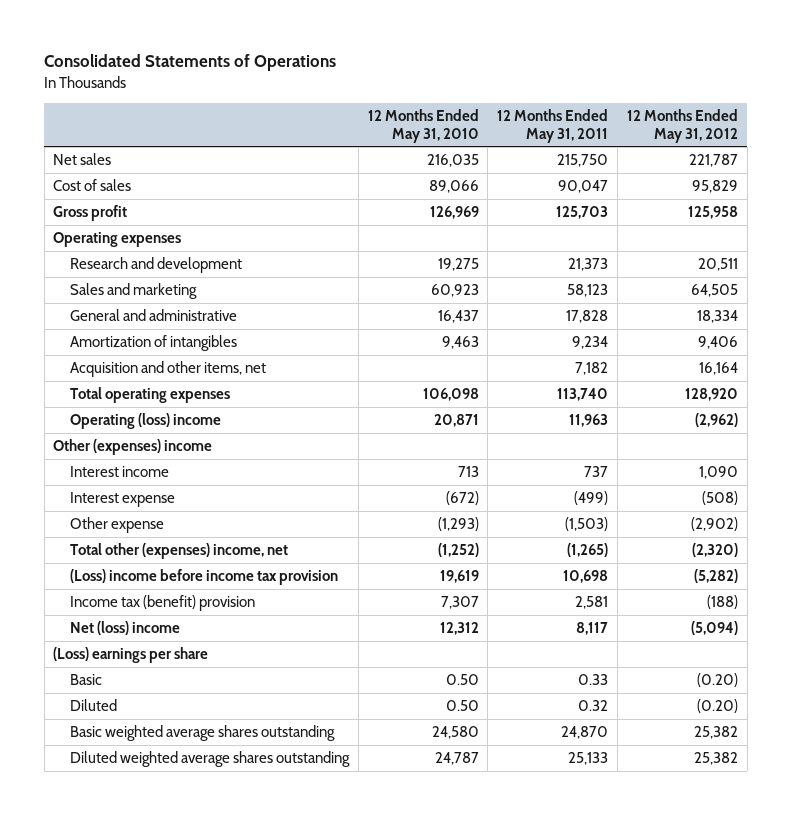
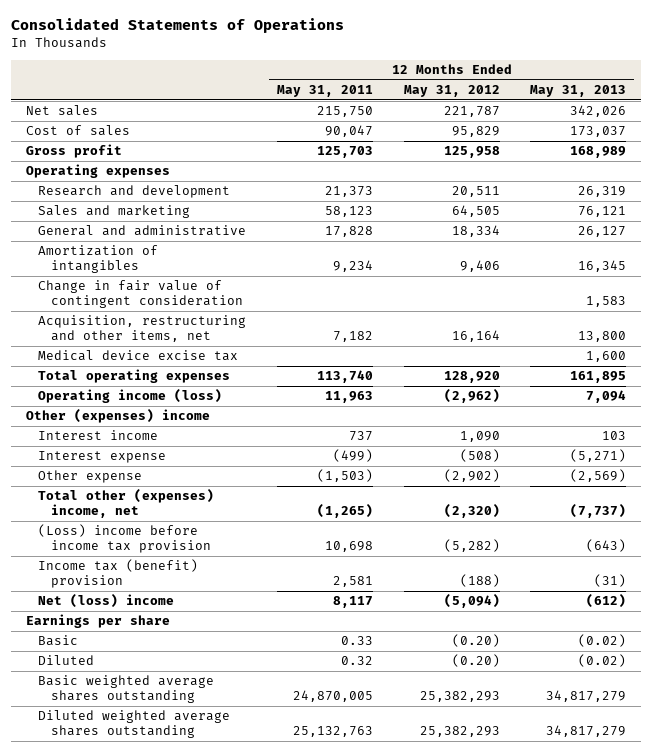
[367,108,479,143] 12 Months Ended May 31, 2010 -> none
none -> [530,85,627,98] May 31, 2013
none -> [38,280,243,309] Change in fair value of contingent consideration
[70,361,267,378] Acquisition and other items, net -> [38,315,247,343] Acquisition, restructuring and other items, net
none -> [38,350,239,362] Medical device excise tax
[70,413,222,430] Operating (loss) income -> [38,389,223,404] Operating income (loss)
[53,647,209,664] (Loss) earnings per share -> [25,614,170,629] Earnings per share
[561,726,609,740] 24,870 -> [292,690,373,703] 24,870,005
[693,726,738,740] 25,382 -> [419,691,500,703] 25,382,293
[568,752,609,766] 25,133 -> [292,726,373,738] 25,132,763
[693,752,738,766] 25,382 -> [419,726,500,738] 25,382,293

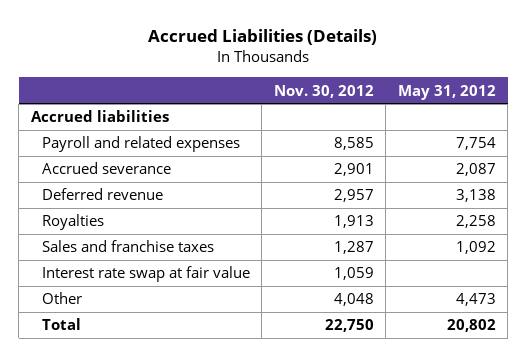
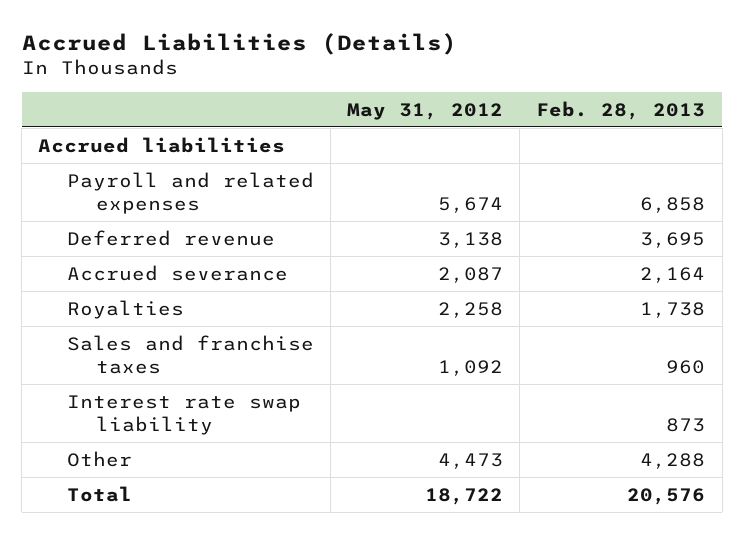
[273,84,374,98] Nov. 30, 2012 -> none
none -> [536,100,706,120] Feb. 28, 2013
[455,137,496,151] 7,754 -> [438,196,504,213] 5,674
[41,162,171,175] Accrued severance -> [67,264,289,281] Accrued severance
[41,266,250,283] Interest rate swap at fair value -> [67,394,302,435] Interest rate swap liability
[446,319,496,333] 20,802 -> [425,487,504,505] 18,722

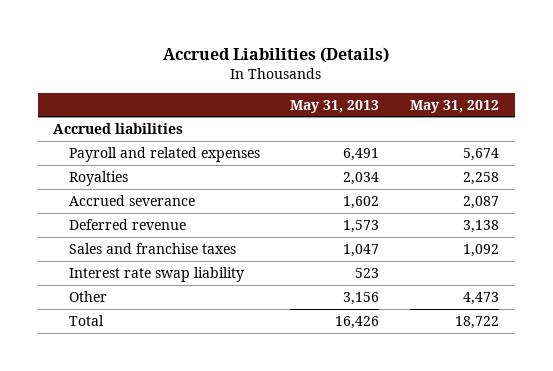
[536,100,706,120] Feb. 28, 2013 -> none
none -> [290,99,380,113] May 31, 2013
[67,264,289,281] Accrued severance -> [68,194,195,206] Accrued severance
[67,229,276,246] Deferred revenue -> [68,218,186,230] Deferred revenue

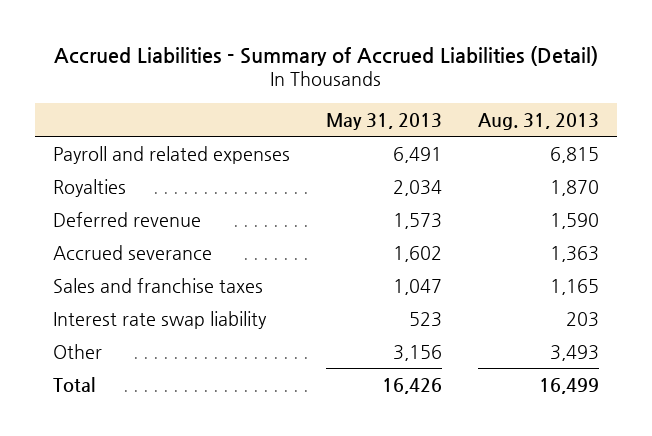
[163,46,390,63] Accrued Liabilities (Details) -> [53,45,598,66] Accrued Liabilities - Summary of Accrued Liabilities (Detail)
[410,99,500,113] May 31, 2012 -> none
none -> [477,112,599,130] Aug. 31, 2013
[53,122,184,134] Accrued liabilities -> none
[68,194,195,206] Accrued severance -> [52,244,212,260] Accrued severance

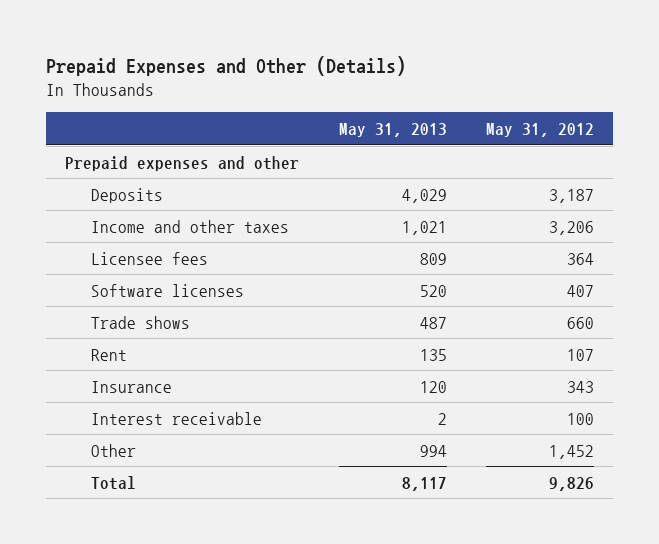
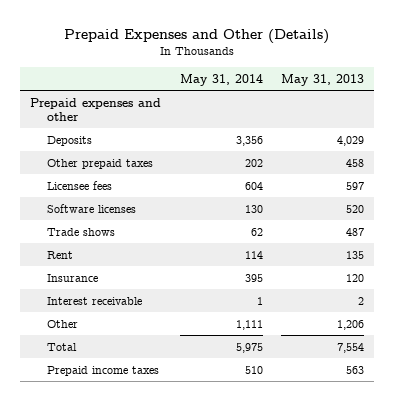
[485,122,594,137] May 31, 2012 -> none
none -> [179,73,263,86] May 31, 2014
[90,219,289,233] Income and other taxes -> none
none -> [46,158,153,169] Other prepaid taxes
[419,252,447,265] 809 -> [346,181,365,190] 597
[419,444,447,457] 994 -> [337,319,365,330] 1,206
[401,476,447,491] 8,117 -> [337,342,365,353] 7,554
none -> [46,365,159,376] Prepaid income taxes

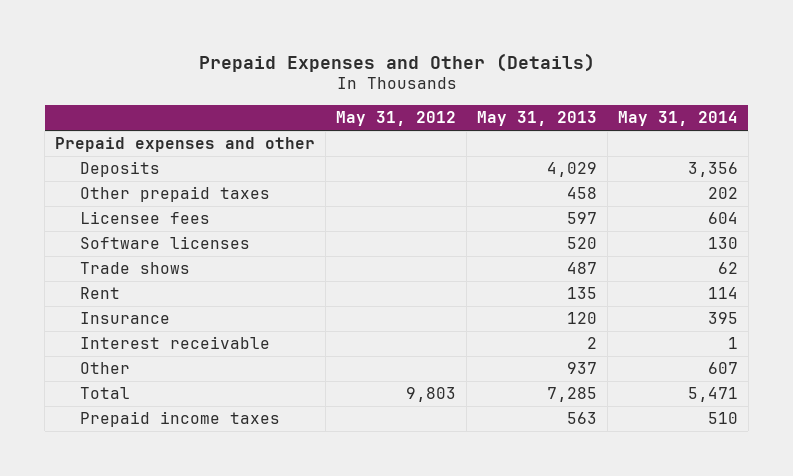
none -> [336,111,457,127] May 31, 2012
[235,319,263,330] 1,111 -> [708,362,739,375] 607
[337,319,365,330] 1,206 -> [567,362,598,375] 937
[235,342,263,353] 5,975 -> [688,387,739,403] 5,471
[337,342,365,353] 7,554 -> [547,387,598,403] 7,285

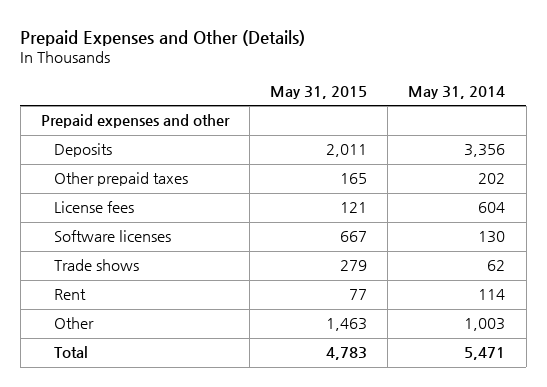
[336,111,457,127] May 31, 2012 -> none
[477,111,598,127] May 31, 2013 -> none
none -> [270,85,368,99] May 31, 2015
[79,211,210,225] Licensee fees -> [54,201,135,214] License fees
[79,312,170,325] Insurance -> none
[79,336,270,350] Interest receivable -> none
[708,362,739,375] 607 -> [464,318,506,332] 1,003
[79,411,280,428] Prepaid income taxes -> none

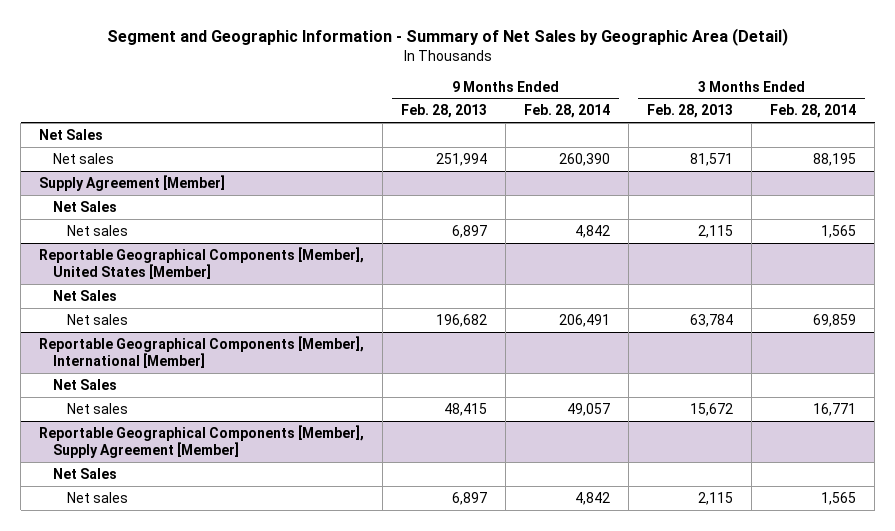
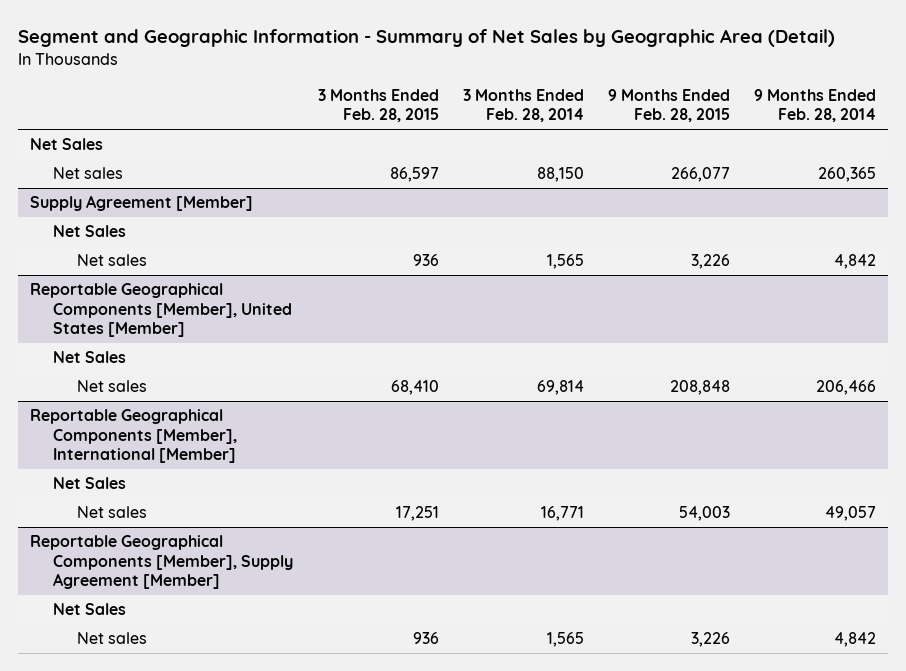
[401,104,488,119] Feb. 28, 2013 -> none
[647,104,734,119] Feb. 28, 2013 -> none
none -> [317,88,439,123] 3 Months Ended Feb. 28, 2015
none -> [607,88,730,123] 9 Months Ended Feb. 28, 2015
[559,152,611,166] 260,390 -> [817,167,876,183] 260,365
[813,152,857,166] 88,195 -> [536,167,584,183] 88,150
[559,313,611,327] 206,491 -> [815,380,876,396] 206,466
[813,313,857,327] 69,859 -> [536,380,584,396] 69,814

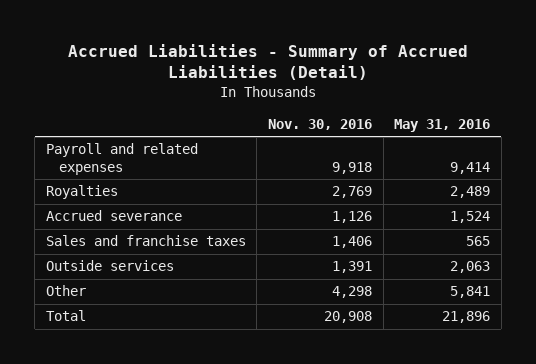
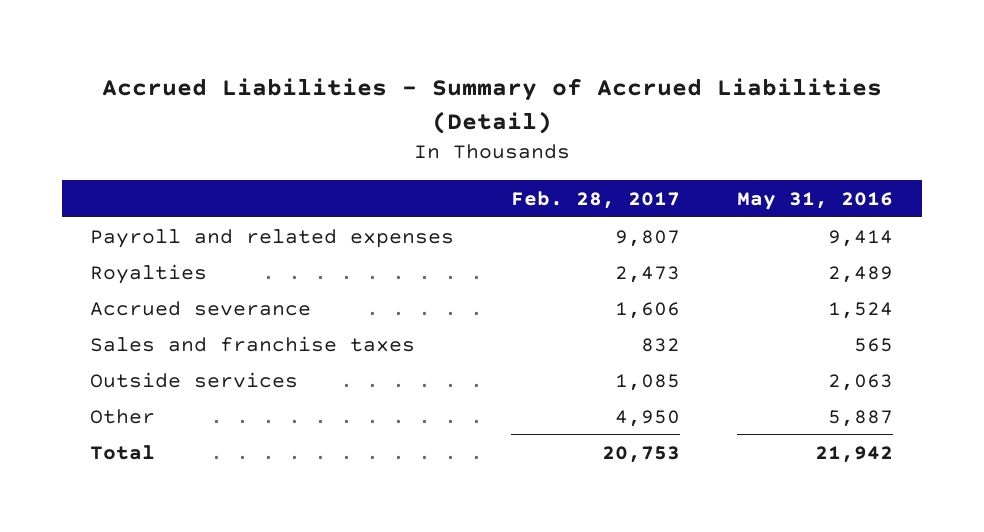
[268,118,373,130] Nov. 30, 2016 -> none
none -> [511,190,681,209] Feb. 28, 2017
[450,286,491,299] 5,841 -> [828,409,894,427] 5,887
[442,311,491,324] 21,896 -> [815,445,894,463] 21,942

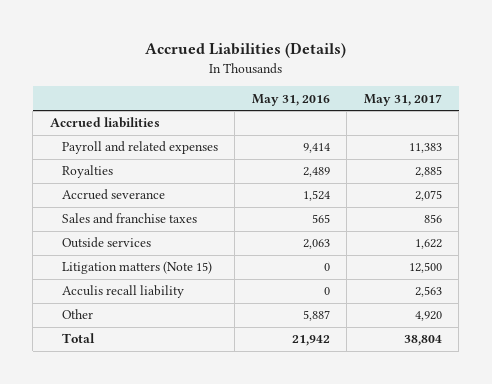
[101,78,882,135] Accrued Liabilities - Summary of Accrued Liabilities (Detail) -> [144,42,346,59] Accrued Liabilities (Details)
[511,190,681,209] Feb. 28, 2017 -> none
none -> [363,93,442,106] May 31, 2017
none -> [49,117,160,129] Accrued liabilities
none -> [62,261,213,275] Litigation matters (Note 15)
none -> [62,285,185,299] Acculis recall liability

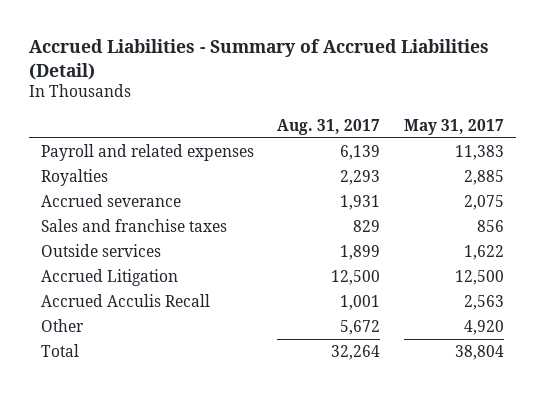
[144,42,346,59] Accrued Liabilities (Details) -> [28,38,489,80] Accrued Liabilities - Summary of Accrued Liabilities (Detail)
[251,93,330,106] May 31, 2016 -> none
none -> [277,118,381,135] Aug. 31, 2017
[49,117,160,129] Accrued liabilities -> none
[62,261,213,275] Litigation matters (Note 15) -> [40,269,178,287] Accrued Litigation
[62,285,185,299] Acculis recall liability -> [40,294,210,308] Accrued Acculis Recall

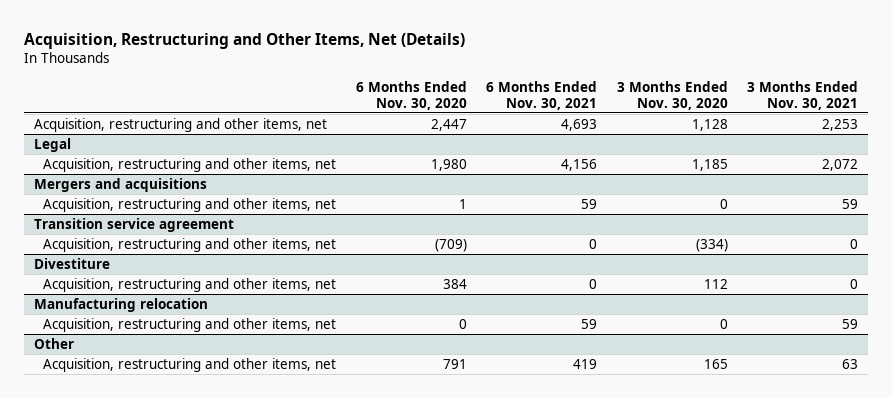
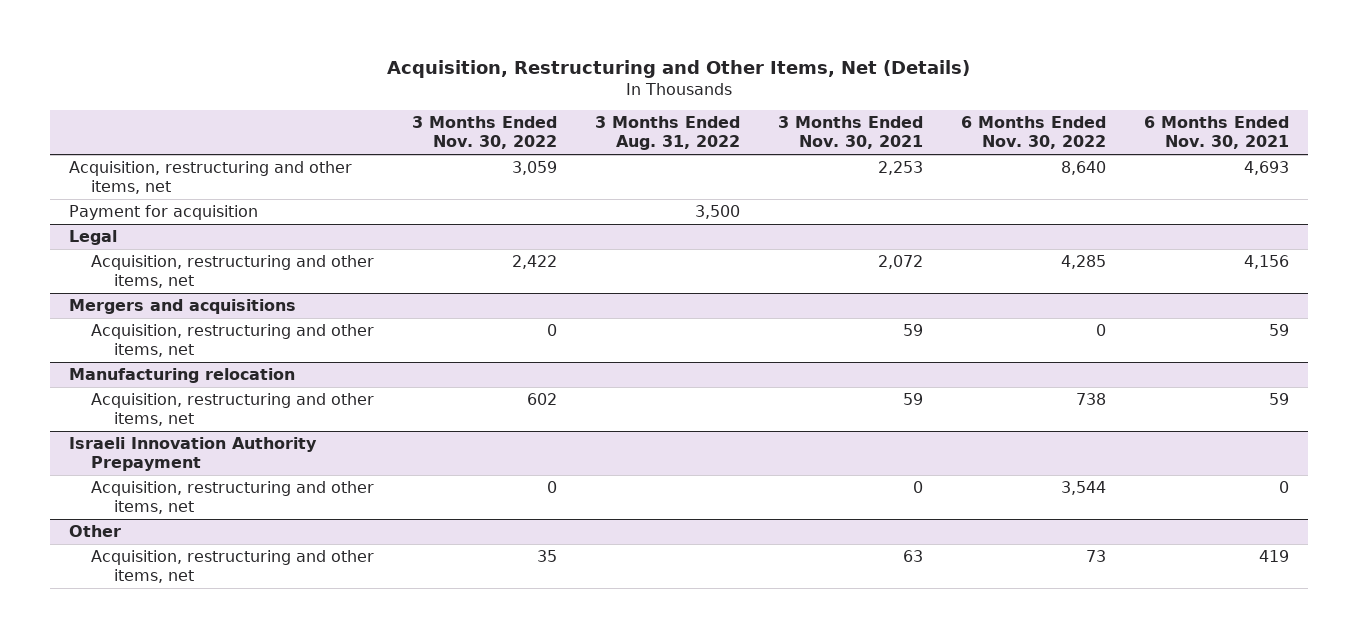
[355,80,467,110] 6 Months Ended Nov. 30, 2020 -> none
[616,80,728,110] 3 Months Ended Nov. 30, 2020 -> none
none -> [412,116,558,150] 3 Months Ended Nov. 30, 2022
none -> [595,116,741,151] 3 Months Ended Aug. 31, 2022
none -> [961,116,1107,150] 6 Months Ended Nov. 30, 2022
none -> [69,205,259,221] Payment for acquisition
[33,217,234,232] Transition service agreement -> none
[43,237,337,252] Acquisition, restructuring and other items, net -> none
[33,257,110,269] Divestiture -> none
[43,277,337,292] Acquisition, restructuring and other items, net -> none
none -> [69,437,318,472] Israeli Innovation Authority Prepayment
none -> [91,481,375,515] Acquisition, restructuring and other items, net

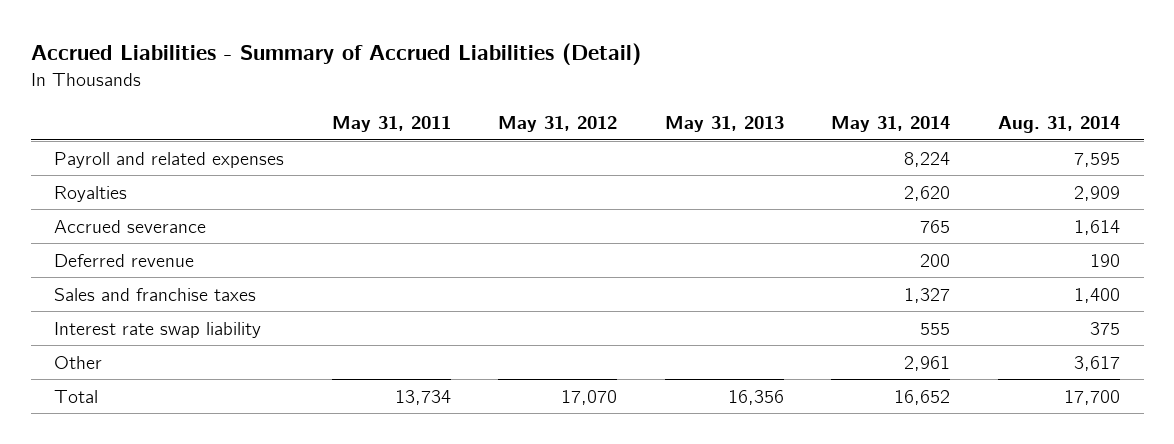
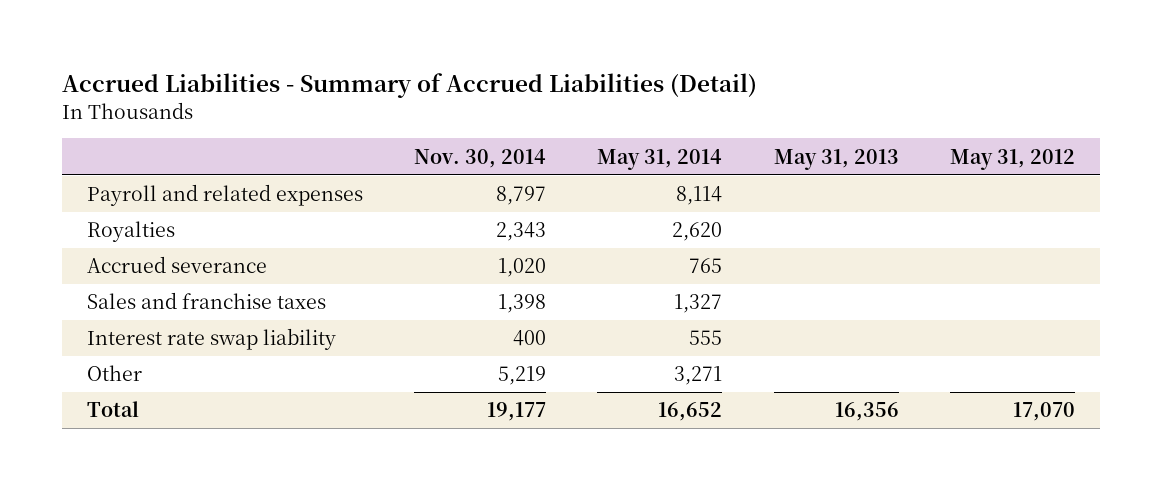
[331,116,451,133] May 31, 2011 -> none
[998,116,1121,134] Aug. 31, 2014 -> none
none -> [414,148,547,168] Nov. 30, 2014
[904,151,951,167] 8,224 -> [676,186,723,206] 8,114
[54,253,195,267] Deferred revenue -> none
[904,355,951,371] 2,961 -> [674,366,723,386] 3,271

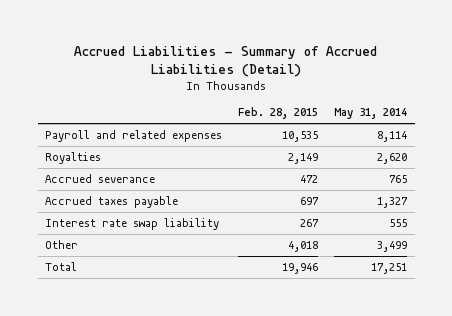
[414,148,547,168] Nov. 30, 2014 -> none
[773,148,899,170] May 31, 2013 -> none
[949,148,1075,170] May 31, 2012 -> none
none -> [238,107,319,120] Feb. 28, 2015
[87,292,327,310] Sales and franchise taxes -> [45,196,179,209] Accrued taxes payable
[674,366,723,386] 3,271 -> [376,241,407,253] 3,499
[658,402,723,422] 16,652 -> [370,263,407,275] 17,251

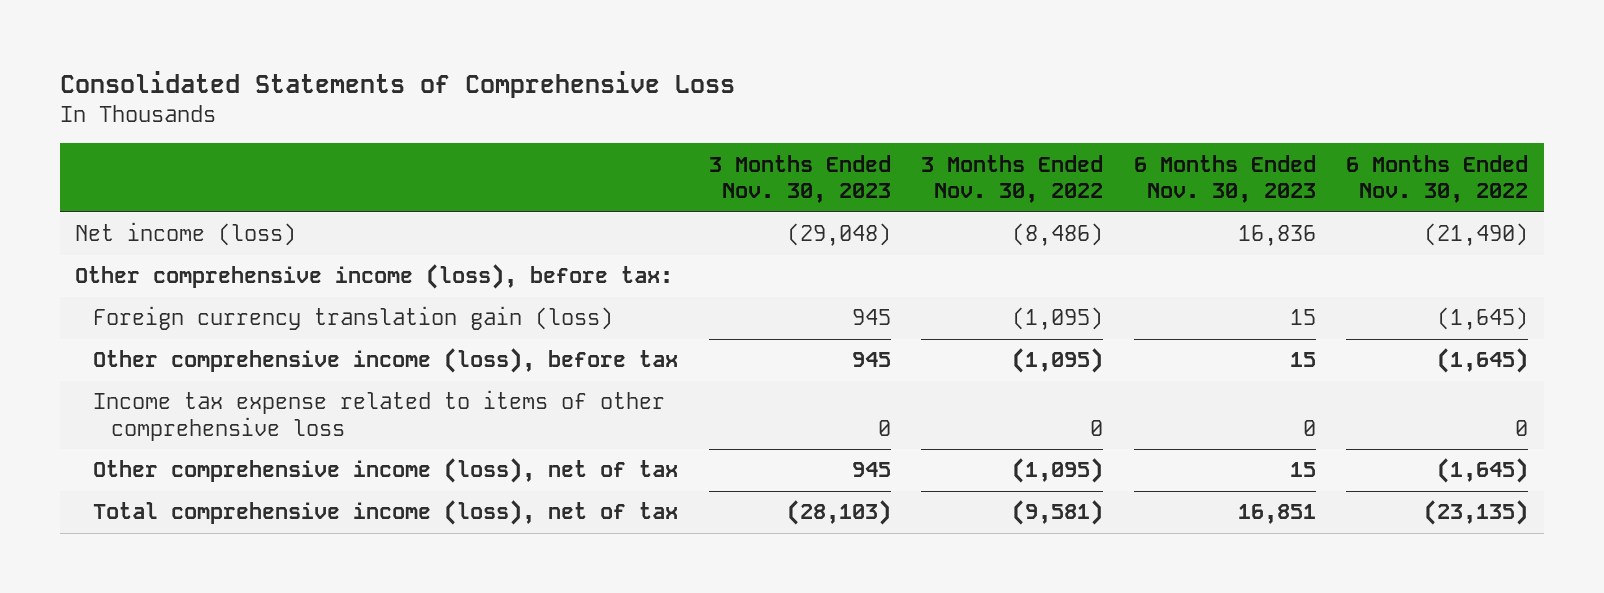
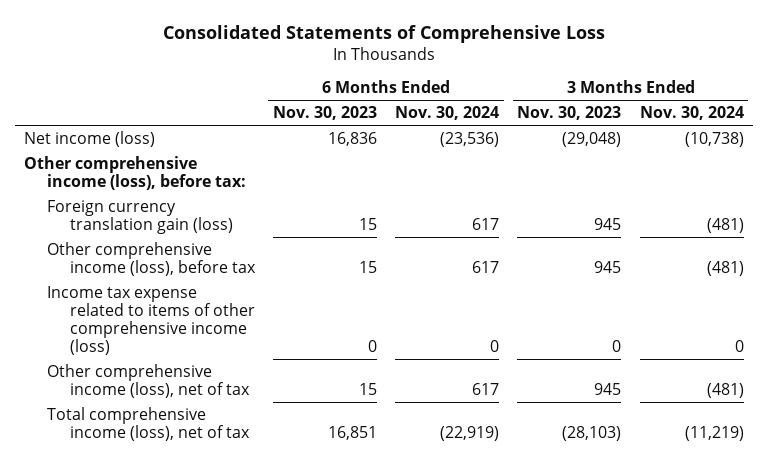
[921,154,1104,204] 3 Months Ended Nov. 30, 2022 -> none
[1346,154,1529,204] 6 Months Ended Nov. 30, 2022 -> none
none -> [395,106,500,121] Nov. 30, 2024
none -> [639,106,744,121] Nov. 30, 2024
[93,390,666,441] Income tax expense related to items of other comprehensive loss -> [46,286,255,355] Income tax expense related to items of other comprehensive income (loss)

